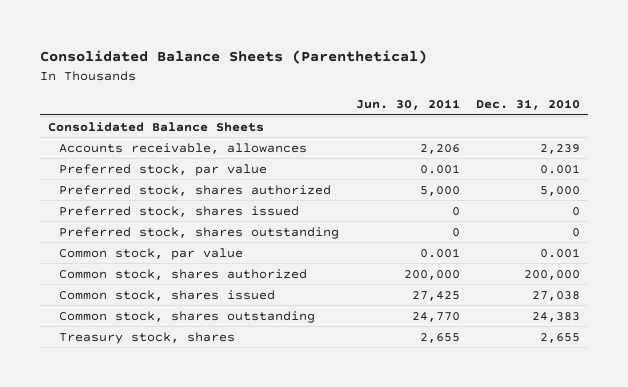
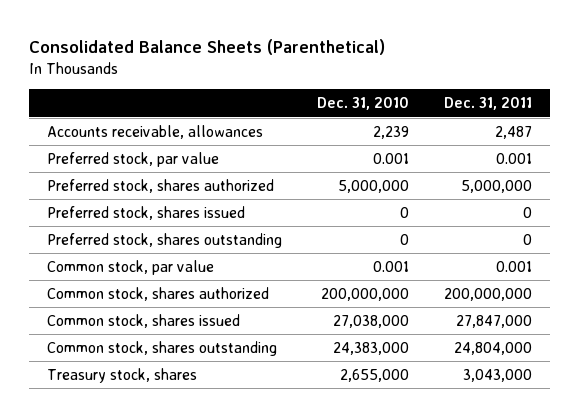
[355,99,460,111] Jun. 30, 2011 -> none
none -> [444,97,533,111] Dec. 31, 2011
[48,121,265,132] Consolidated Balance Sheets -> none
[539,185,580,196] 5,000 -> [337,179,409,193] 5,000,000
[523,269,580,280] 200,000 -> [320,287,409,301] 200,000,000
[531,290,580,301] 27,038 -> [332,314,409,328] 27,038,000
[531,311,580,322] 24,383 -> [332,341,409,355] 24,383,000
[539,332,580,343] 2,655 -> [339,368,409,382] 2,655,000

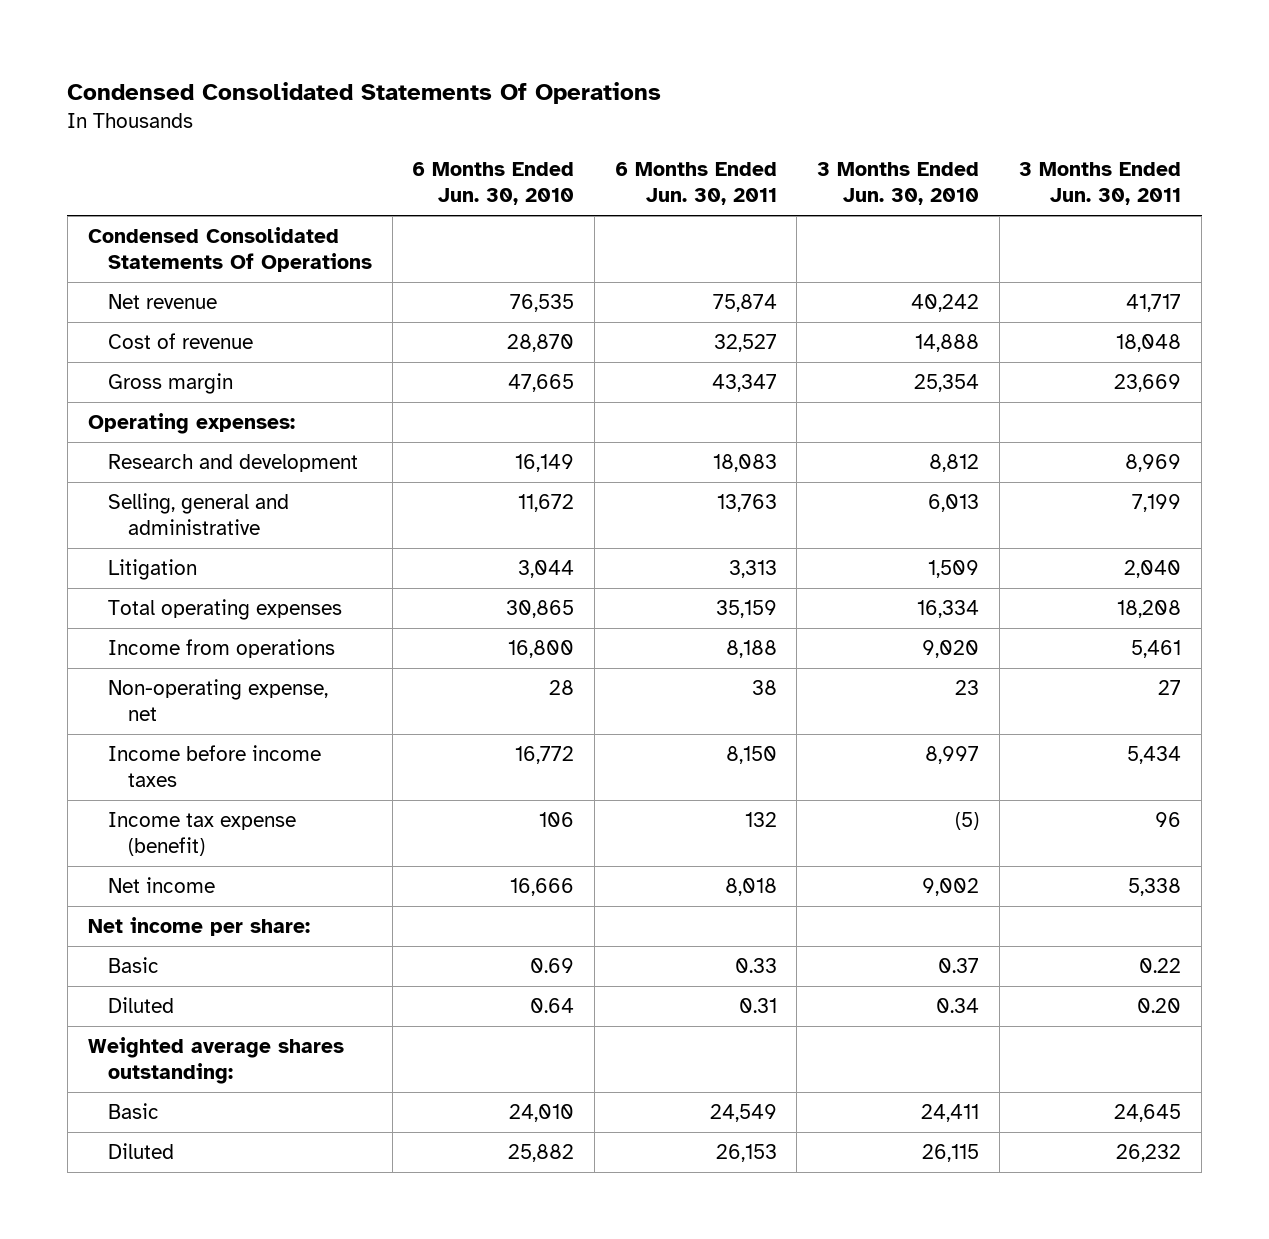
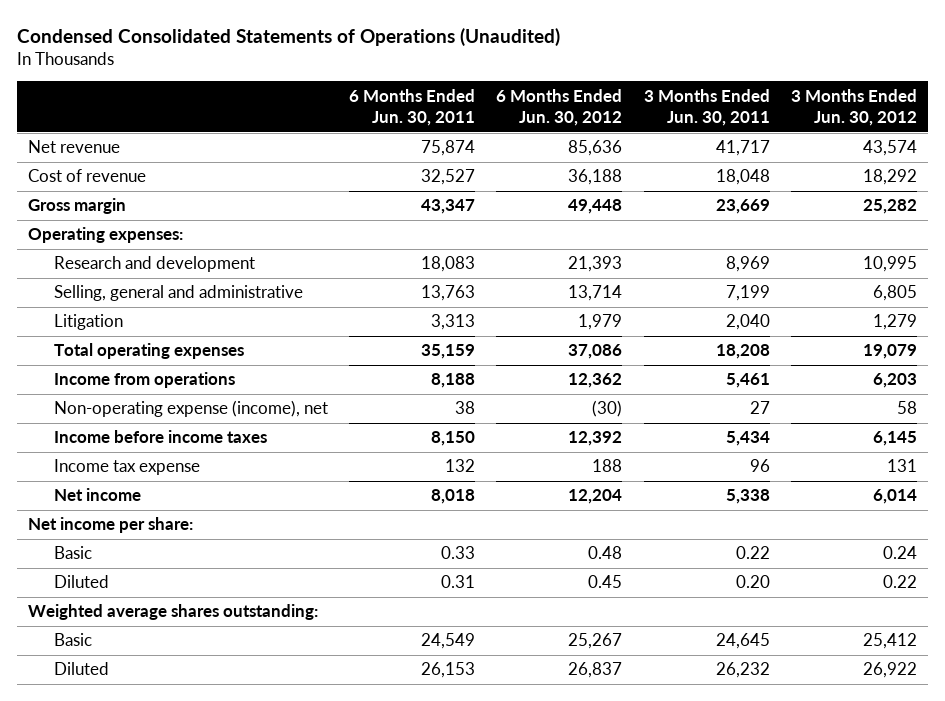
[67,81,662,104] Condensed Consolidated Statements Of Operations -> [17,27,561,46] Condensed Consolidated Statements of Operations (Unaudited)
[412,161,575,206] 6 Months Ended Jun. 30, 2010 -> none
[816,161,979,206] 3 Months Ended Jun. 30, 2010 -> none
none -> [496,88,623,127] 6 Months Ended Jun. 30, 2012
none -> [791,88,918,127] 3 Months Ended Jun. 30, 2012
[87,227,372,273] Condensed Consolidated Statements Of Operations -> none
[107,679,328,722] Non-operating expense, net -> [53,400,328,418] Non-operating expense (income), net
[107,812,296,857] Income tax expense (benefit) -> [53,459,200,476] Income tax expense

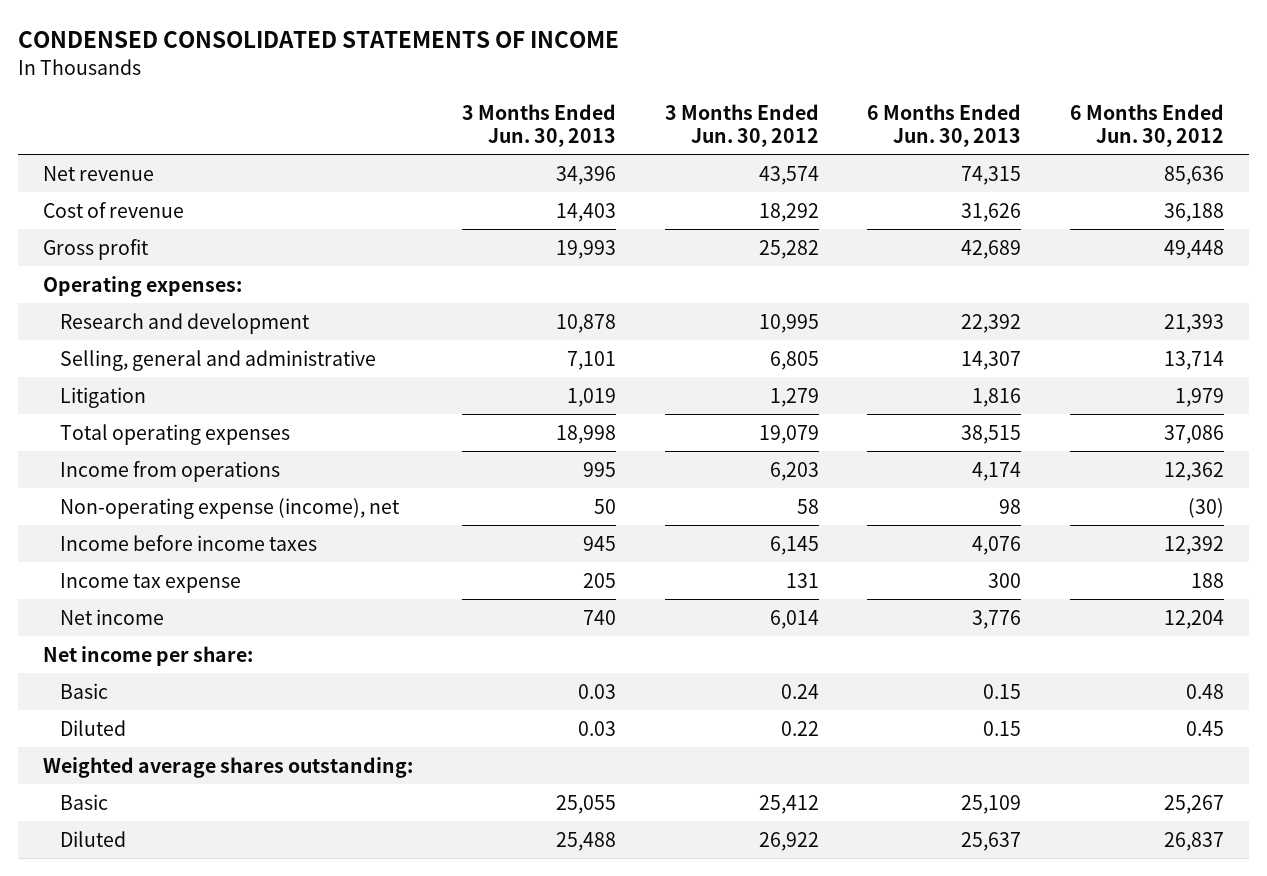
[17,27,561,46] Condensed Consolidated Statements of Operations (Unaudited) -> [18,31,620,49] CONDENSED CONSOLIDATED STATEMENTS OF INCOME
[349,88,476,127] 6 Months Ended Jun. 30, 2011 -> none
[643,88,770,127] 3 Months Ended Jun. 30, 2011 -> none
none -> [461,103,616,147] 3 Months Ended Jun. 30, 2013
none -> [867,103,1022,147] 6 Months Ended Jun. 30, 2013
[27,198,126,215] Gross margin -> [42,238,149,260] Gross profit

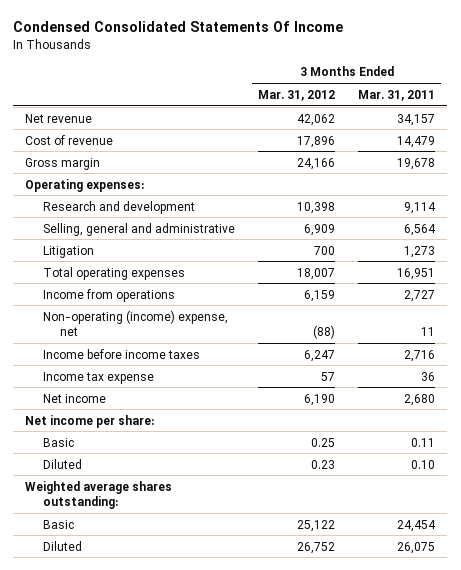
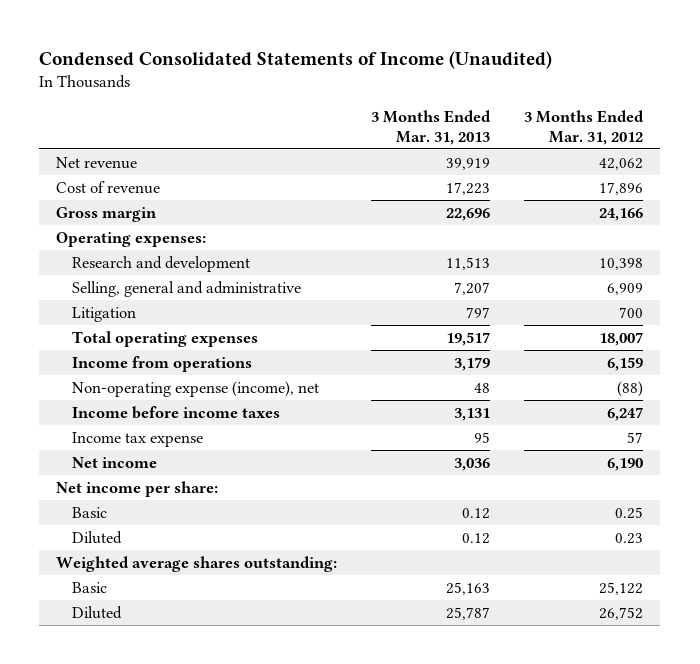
[13,21,344,33] Condensed Consolidated Statements Of Income -> [39,50,553,69] Condensed Consolidated Statements of Income (Unaudited)
[358,89,436,101] Mar. 31, 2011 -> none
none -> [371,109,492,145] 3 Months Ended Mar. 31, 2013
[42,309,228,337] Non-operating (income) expense, net -> [72,380,320,397] Non-operating expense (income), net

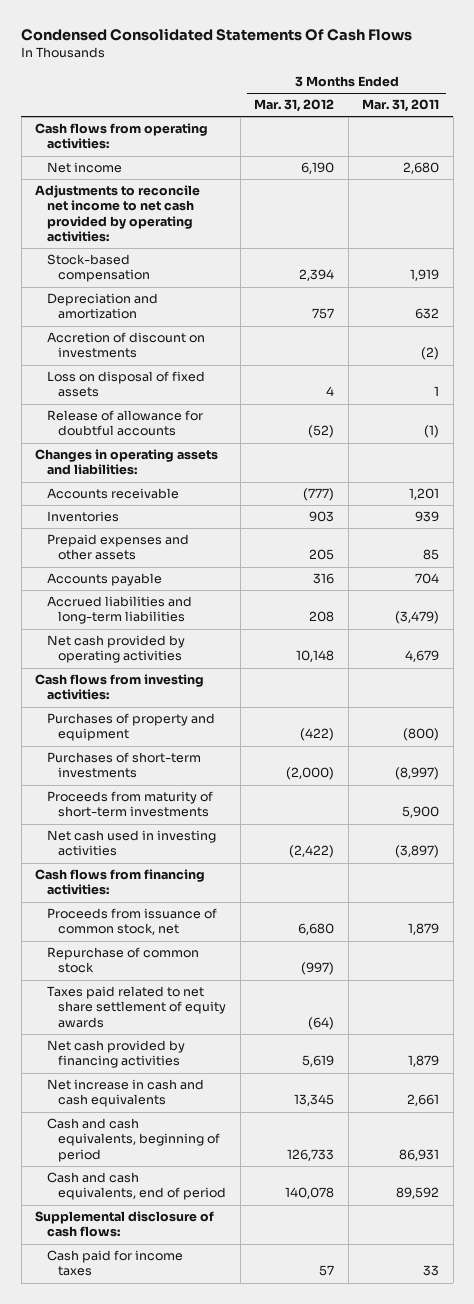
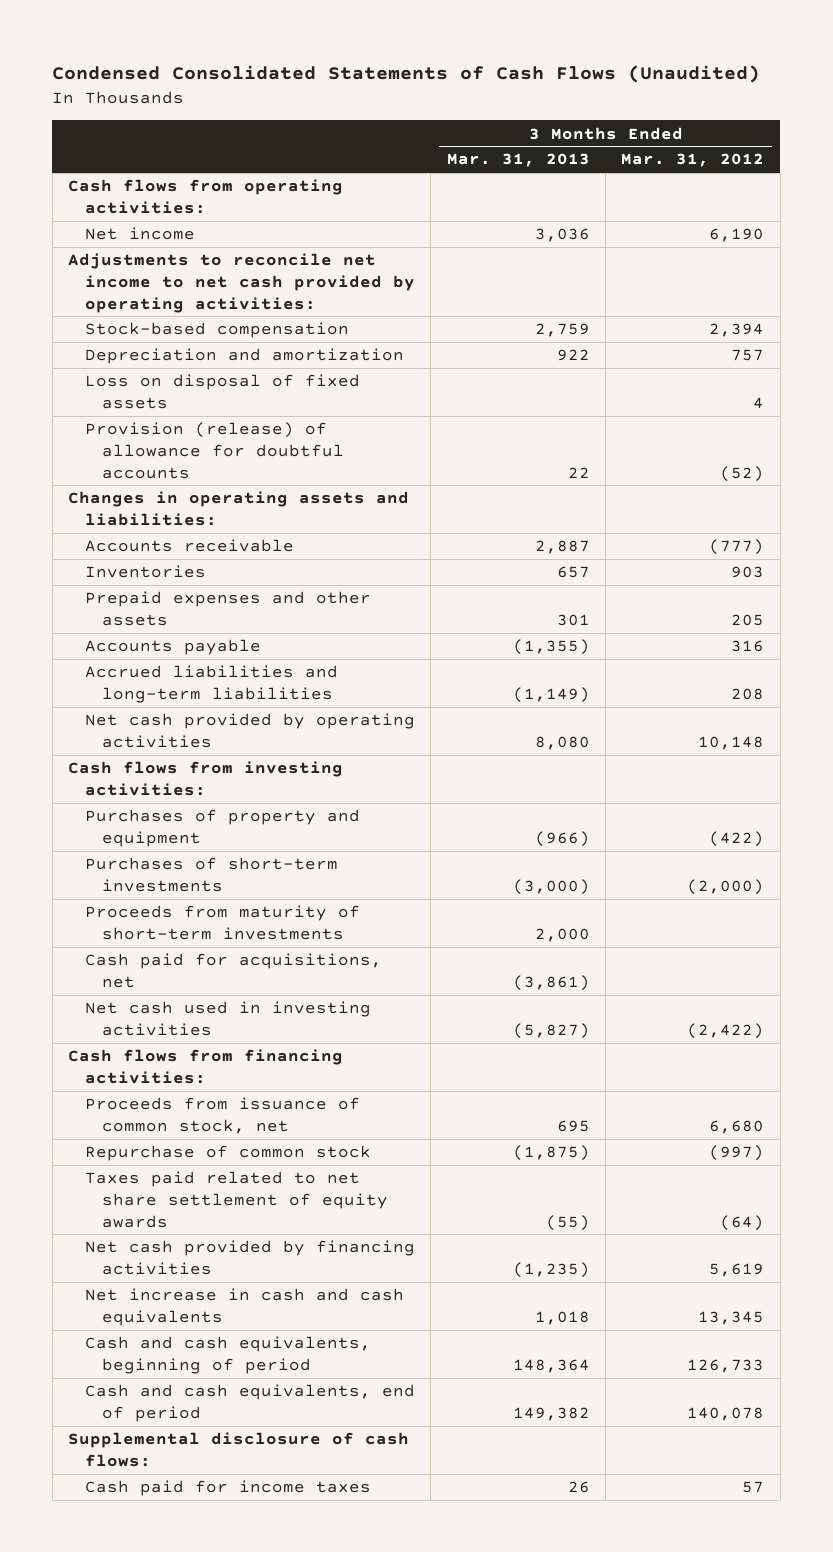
[21,28,413,42] Condensed Consolidated Statements Of Cash Flows -> [52,65,761,84] Condensed Consolidated Statements of Cash Flows (Unaudited)
[362,99,440,113] Mar. 31, 2011 -> none
none -> [446,153,590,168] Mar. 31, 2013
[46,332,205,359] Accretion of discount on investments -> none
[46,410,203,437] Release of allowance for doubtful accounts -> [85,422,344,479] Provision (release) of allowance for doubtful accounts
none -> [85,953,383,988] Cash paid for acquisitions, net

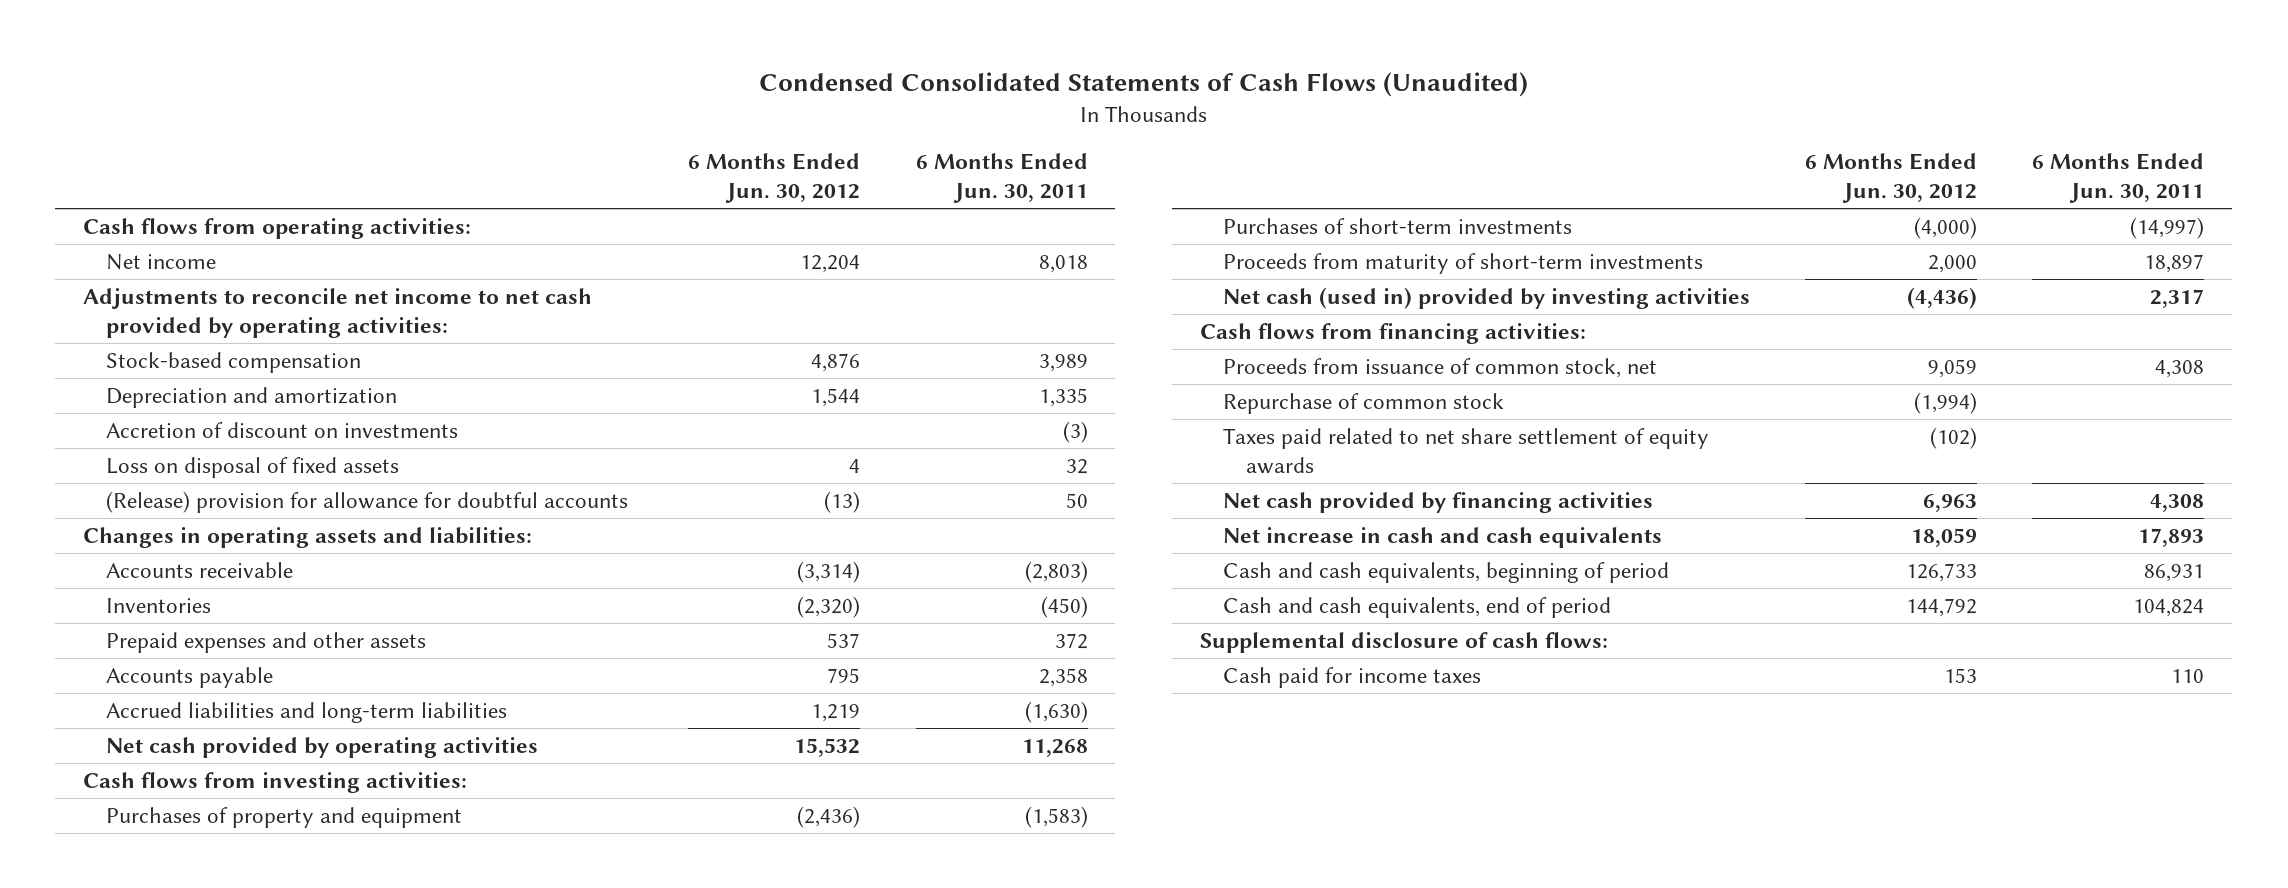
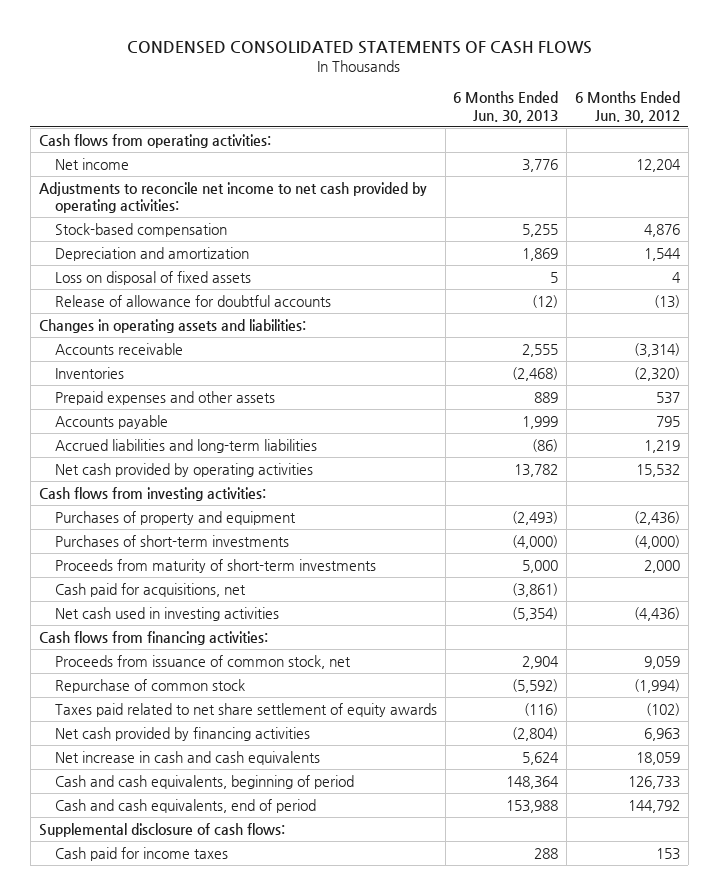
[758,71,1528,97] Condensed Consolidated Statements of Cash Flows (Unaudited) -> [127,41,593,55] CONDENSED CONSOLIDATED STATEMENTS OF CASH FLOWS
[915,153,1088,204] 6 Months Ended Jun. 30, 2011 -> none
none -> [453,91,559,123] 6 Months Ended Jun. 30, 2013
[106,421,459,438] Accretion of discount on investments -> none
[106,490,629,513] (Release) provision for allowance for doubtful accounts -> [54,294,331,307] Release of allowance for doubtful accounts
none -> [54,582,246,597] Cash paid for acquisitions, net
[1222,286,1750,309] Net cash (used in) provided by investing activities -> [54,606,279,621] Net cash used in investing activities

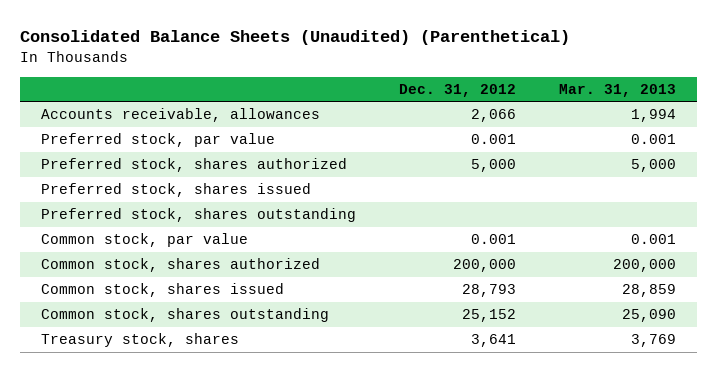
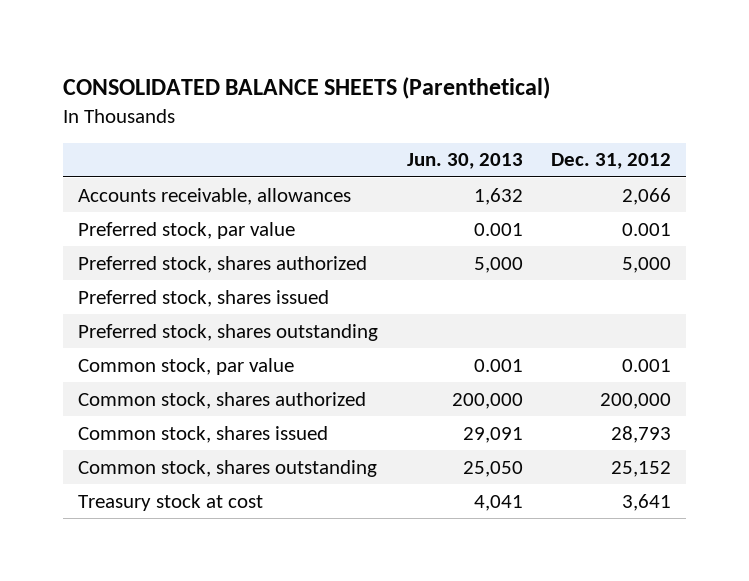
[19,30,570,46] Consolidated Balance Sheets (Unaudited) (Parenthetical) -> [63,76,551,99] CONSOLIDATED BALANCE SHEETS (Parenthetical)
[558,83,676,97] Mar. 31, 2013 -> none
none -> [406,153,523,170] Jun. 30, 2013
[41,333,240,348] Treasury stock, shares -> [77,493,263,511] Treasury stock at cost

